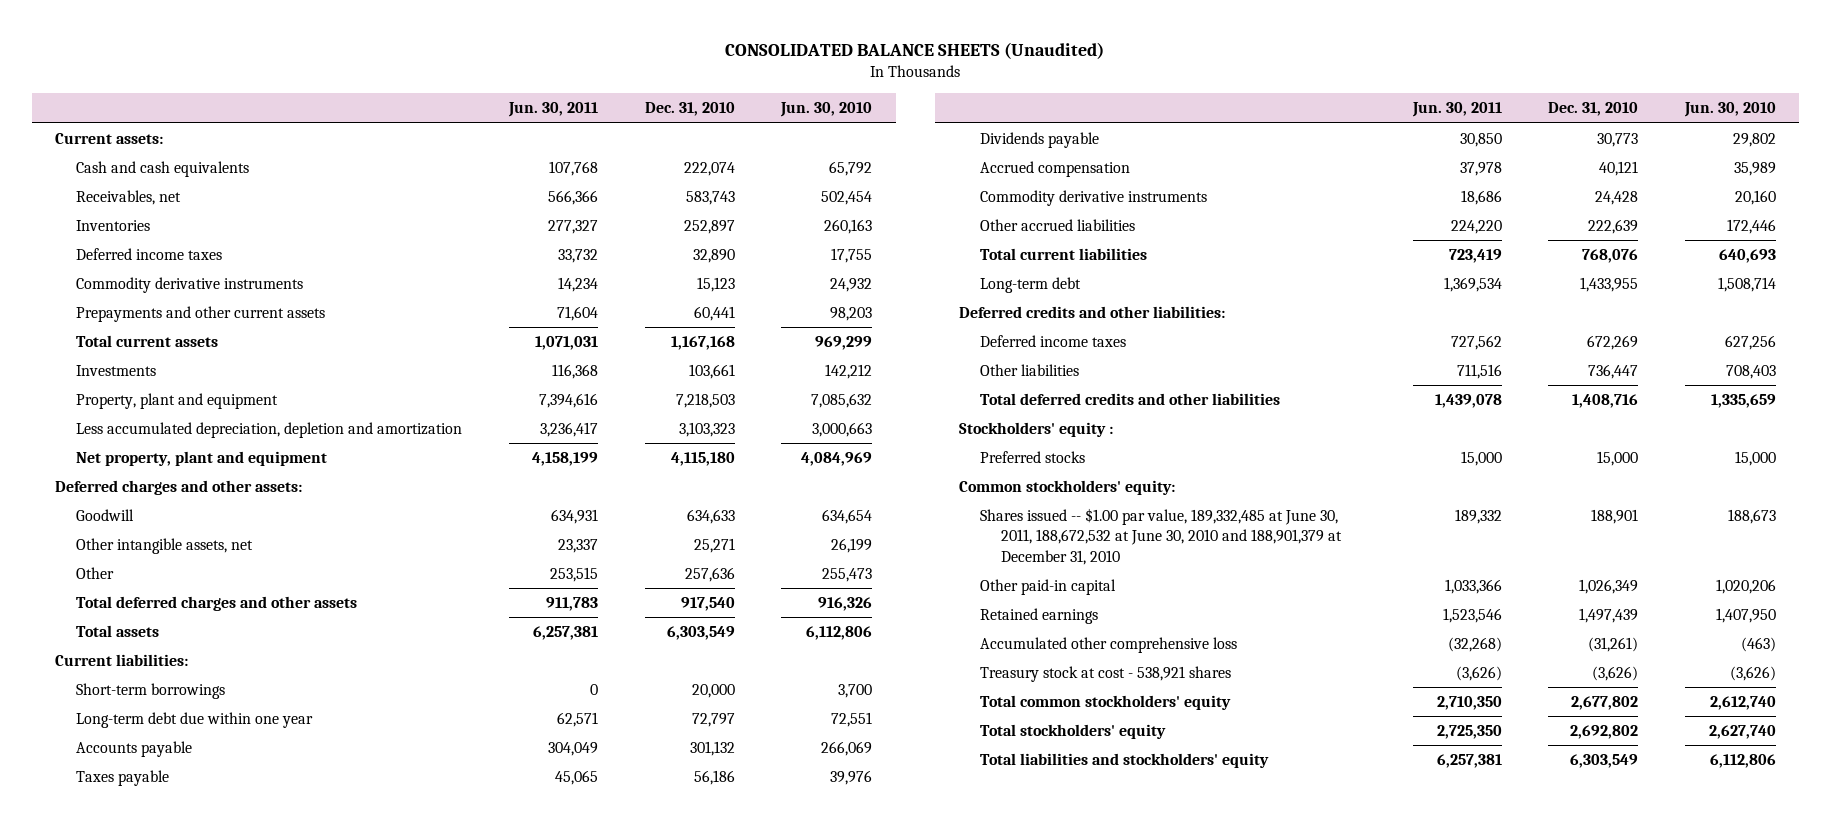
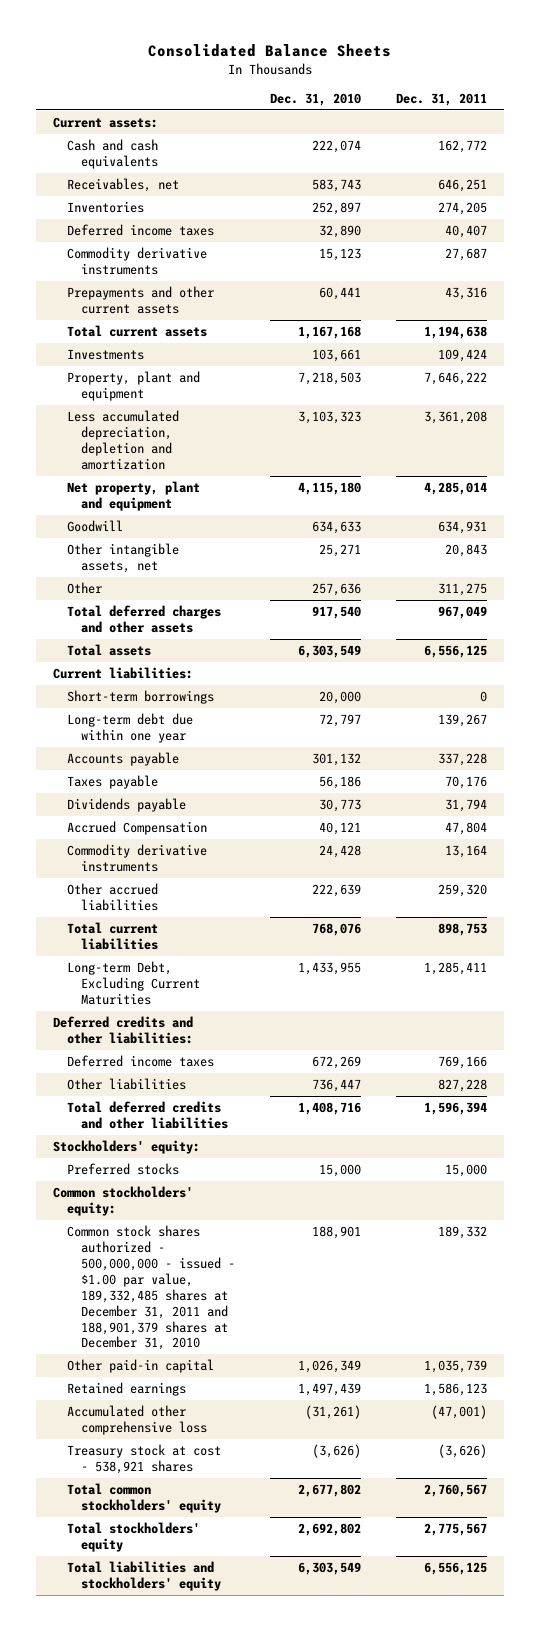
[725,42,1105,60] CONSOLIDATED BALANCE SHEETS (Unaudited) -> [147,43,391,57] Consolidated Balance Sheets
[507,102,598,118] Jun. 30, 2011 -> none
[780,102,873,118] Jun. 30, 2010 -> none
none -> [395,92,487,106] Dec. 31, 2011
[54,480,302,496] Deferred charges and other assets: -> none
[979,161,1130,178] Accrued compensation -> [66,821,207,836] Accrued Compensation
[979,277,1081,294] Long-term debt -> [66,961,200,1005] Long-term Debt, Excluding Current Maturities
[958,422,1113,438] Stockholders' equity : -> [53,1140,201,1155] Stockholders' equity:
[979,508,1342,565] Shares issued -- $1.00 par value, 189,332,485 at June 30, 2011, 188,672,532 at June 30, 2010 and 188,901,379 at December 31, 2010 -> [66,1225,235,1351] Common stock shares authorized - 500,000,000 - issued - $1.00 par value, 189,332,485 shares at December 31, 2011 and 188,901,379 shares at December 31, 2010

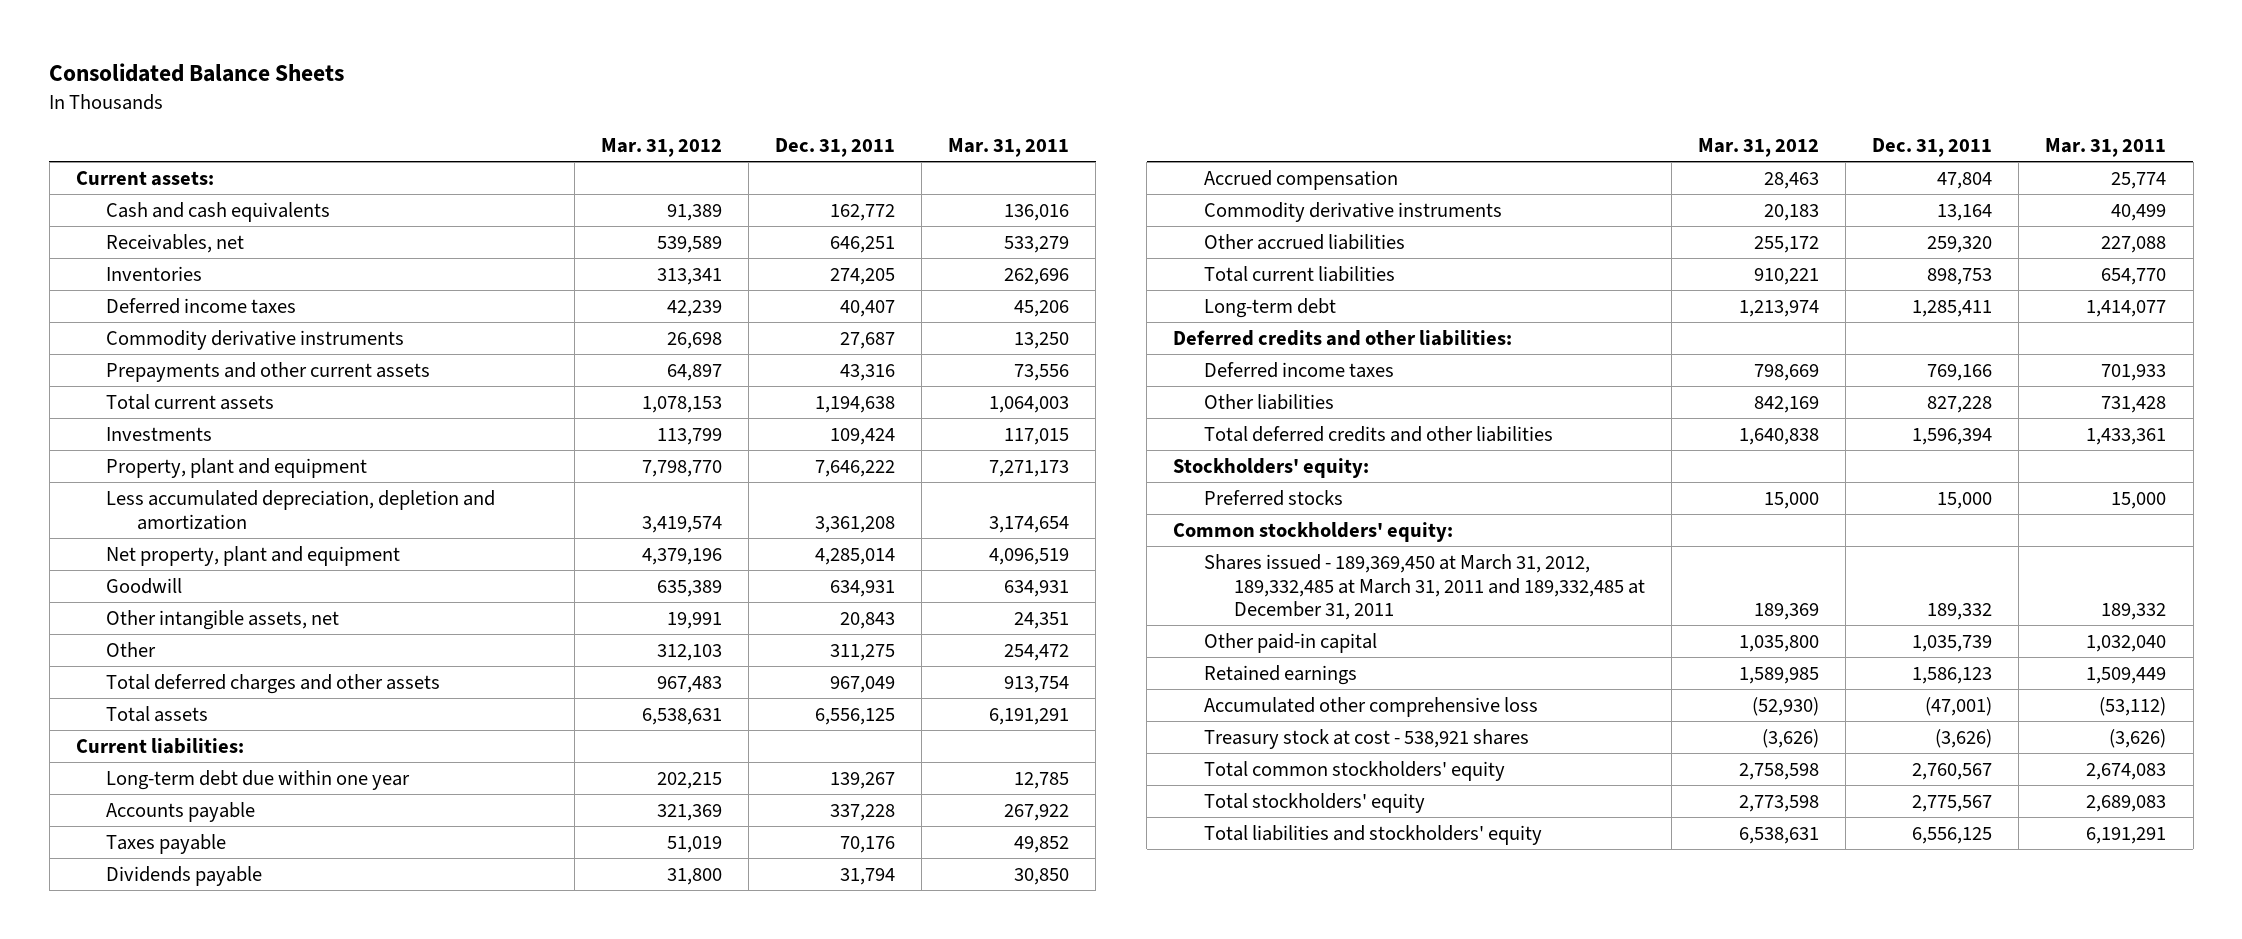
[269,92,361,106] Dec. 31, 2010 -> none
none -> [600,138,722,158] Mar. 31, 2012
none -> [948,138,1070,158] Mar. 31, 2011
[66,690,214,705] Short-term borrowings -> none
[66,821,207,836] Accrued Compensation -> [1203,169,1398,190] Accrued compensation
[66,961,200,1005] Long-term Debt, Excluding Current Maturities -> [1203,297,1336,318] Long-term debt
[66,1225,235,1351] Common stock shares authorized - 500,000,000 - issued - $1.00 par value, 189,332,485 shares at December 31, 2011 and 188,901,379 shares at December 31, 2010 -> [1203,553,1646,621] Shares issued - 189,369,450 at March 31, 2012, 189,332,485 at March 31, 2011 and 189,332,485 at December 31, 2011

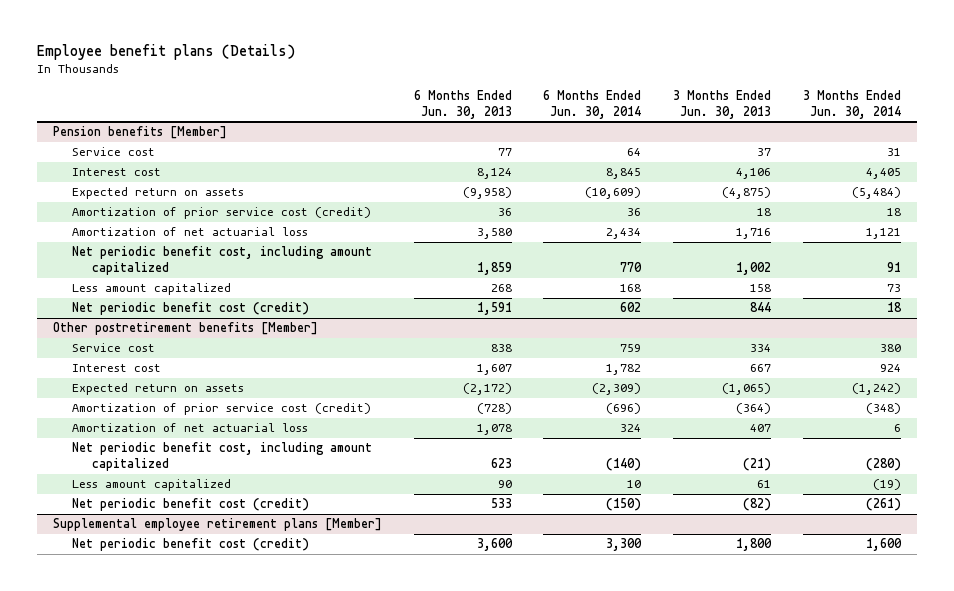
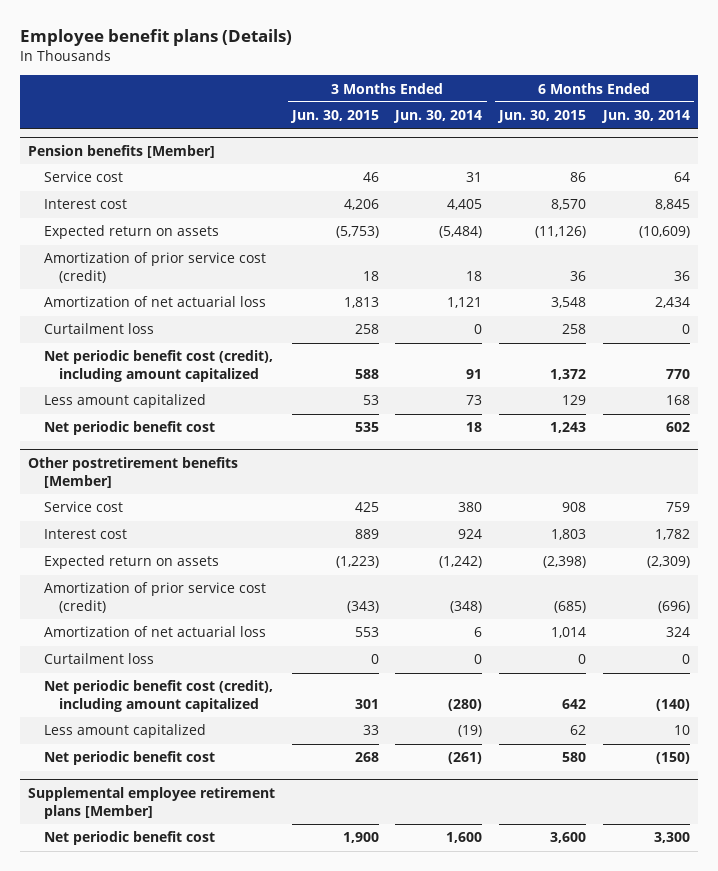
[413,89,512,119] 6 Months Ended Jun. 30, 2013 -> none
[673,89,772,119] 3 Months Ended Jun. 30, 2013 -> none
none -> [289,110,379,124] Jun. 30, 2015
none -> [497,110,587,124] Jun. 30, 2015
none -> [43,323,154,335] Curtailment loss
[72,246,373,276] Net periodic benefit cost, including amount capitalized -> [43,350,273,382] Net periodic benefit cost (credit), including amount capitalized
[72,302,310,316] Net periodic benefit cost (credit) -> [43,421,215,436] Net periodic benefit cost
none -> [43,653,154,665] Curtailment loss
[72,442,373,472] Net periodic benefit cost, including amount capitalized -> [43,680,273,712] Net periodic benefit cost (credit), including amount capitalized
[72,498,310,512] Net periodic benefit cost (credit) -> [43,751,215,766] Net periodic benefit cost
[72,538,310,552] Net periodic benefit cost (credit) -> [43,831,215,846] Net periodic benefit cost

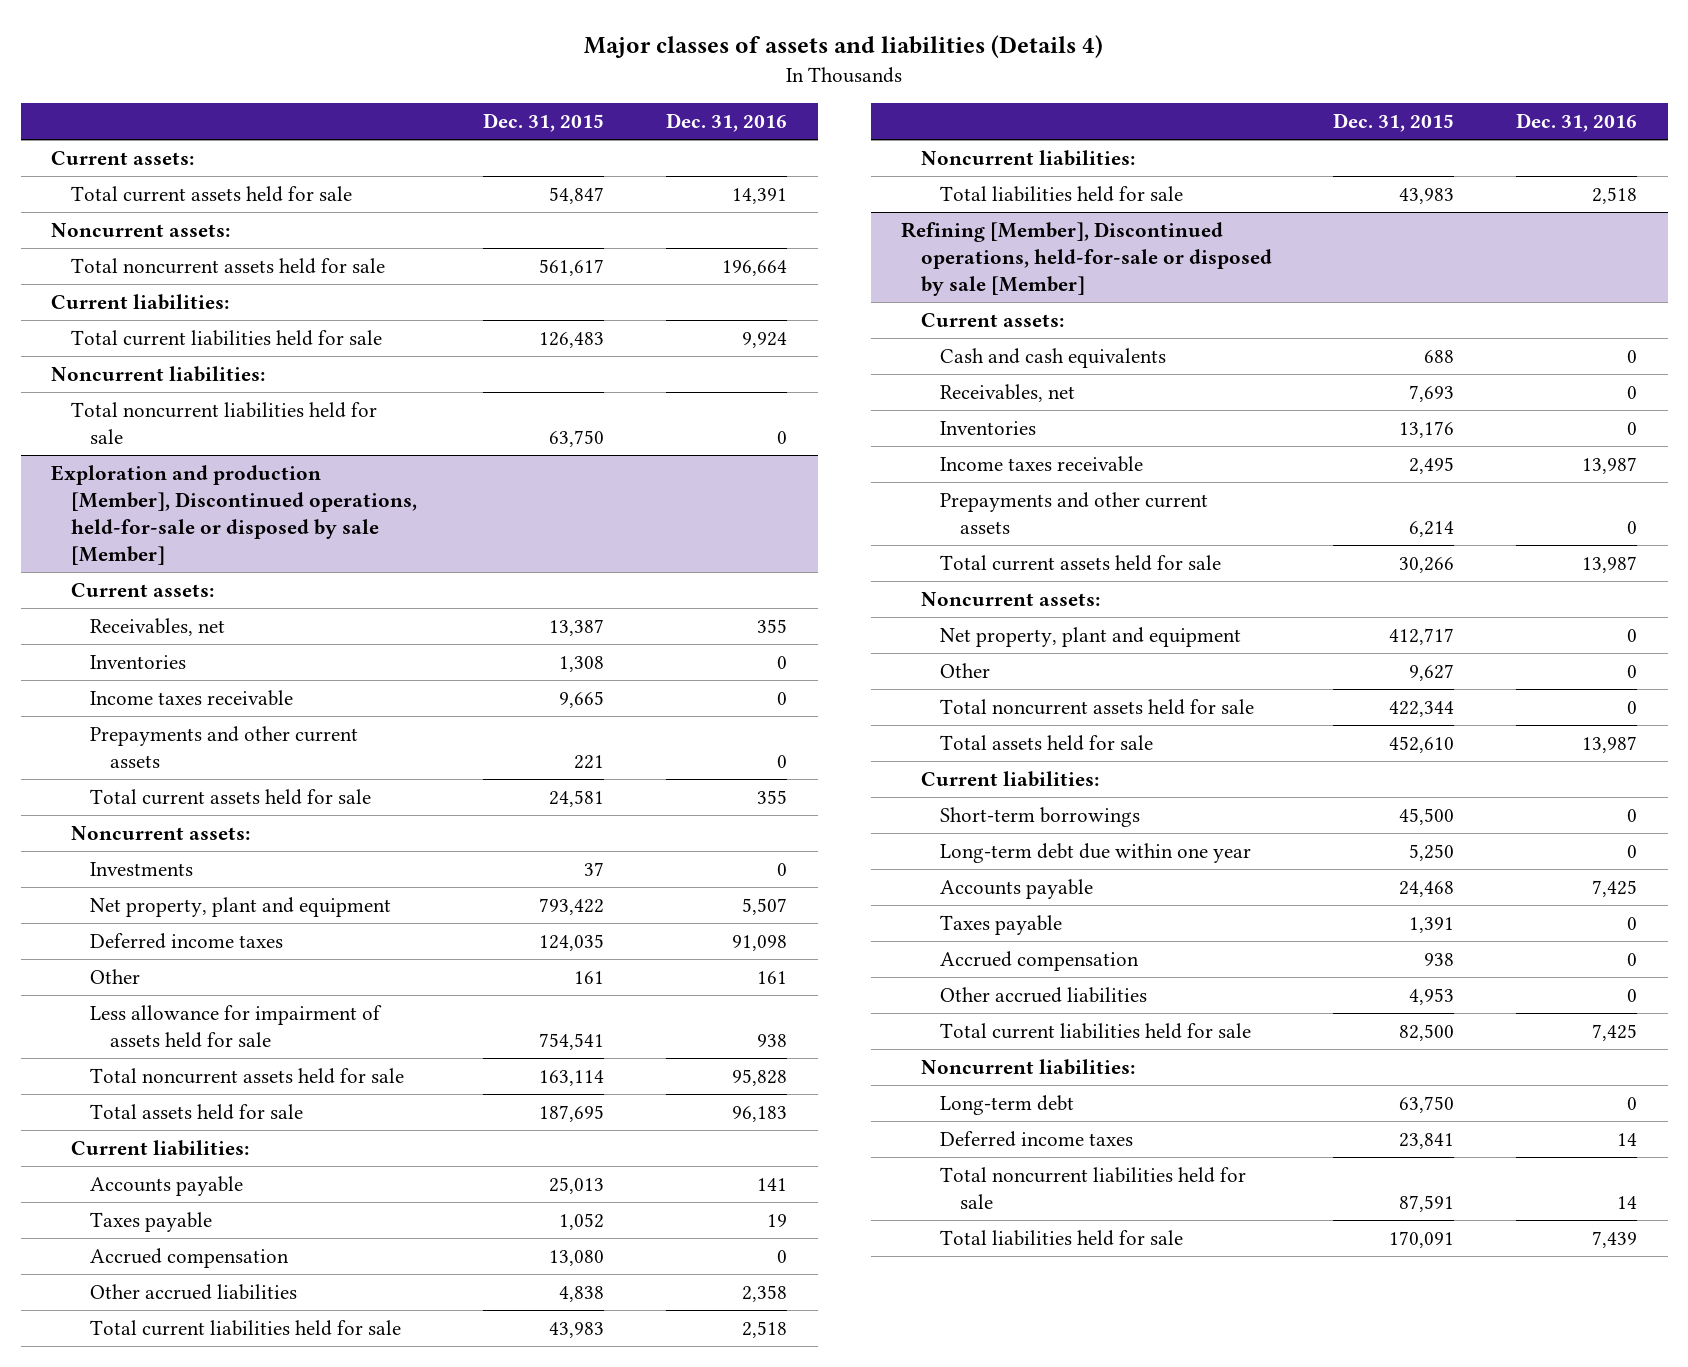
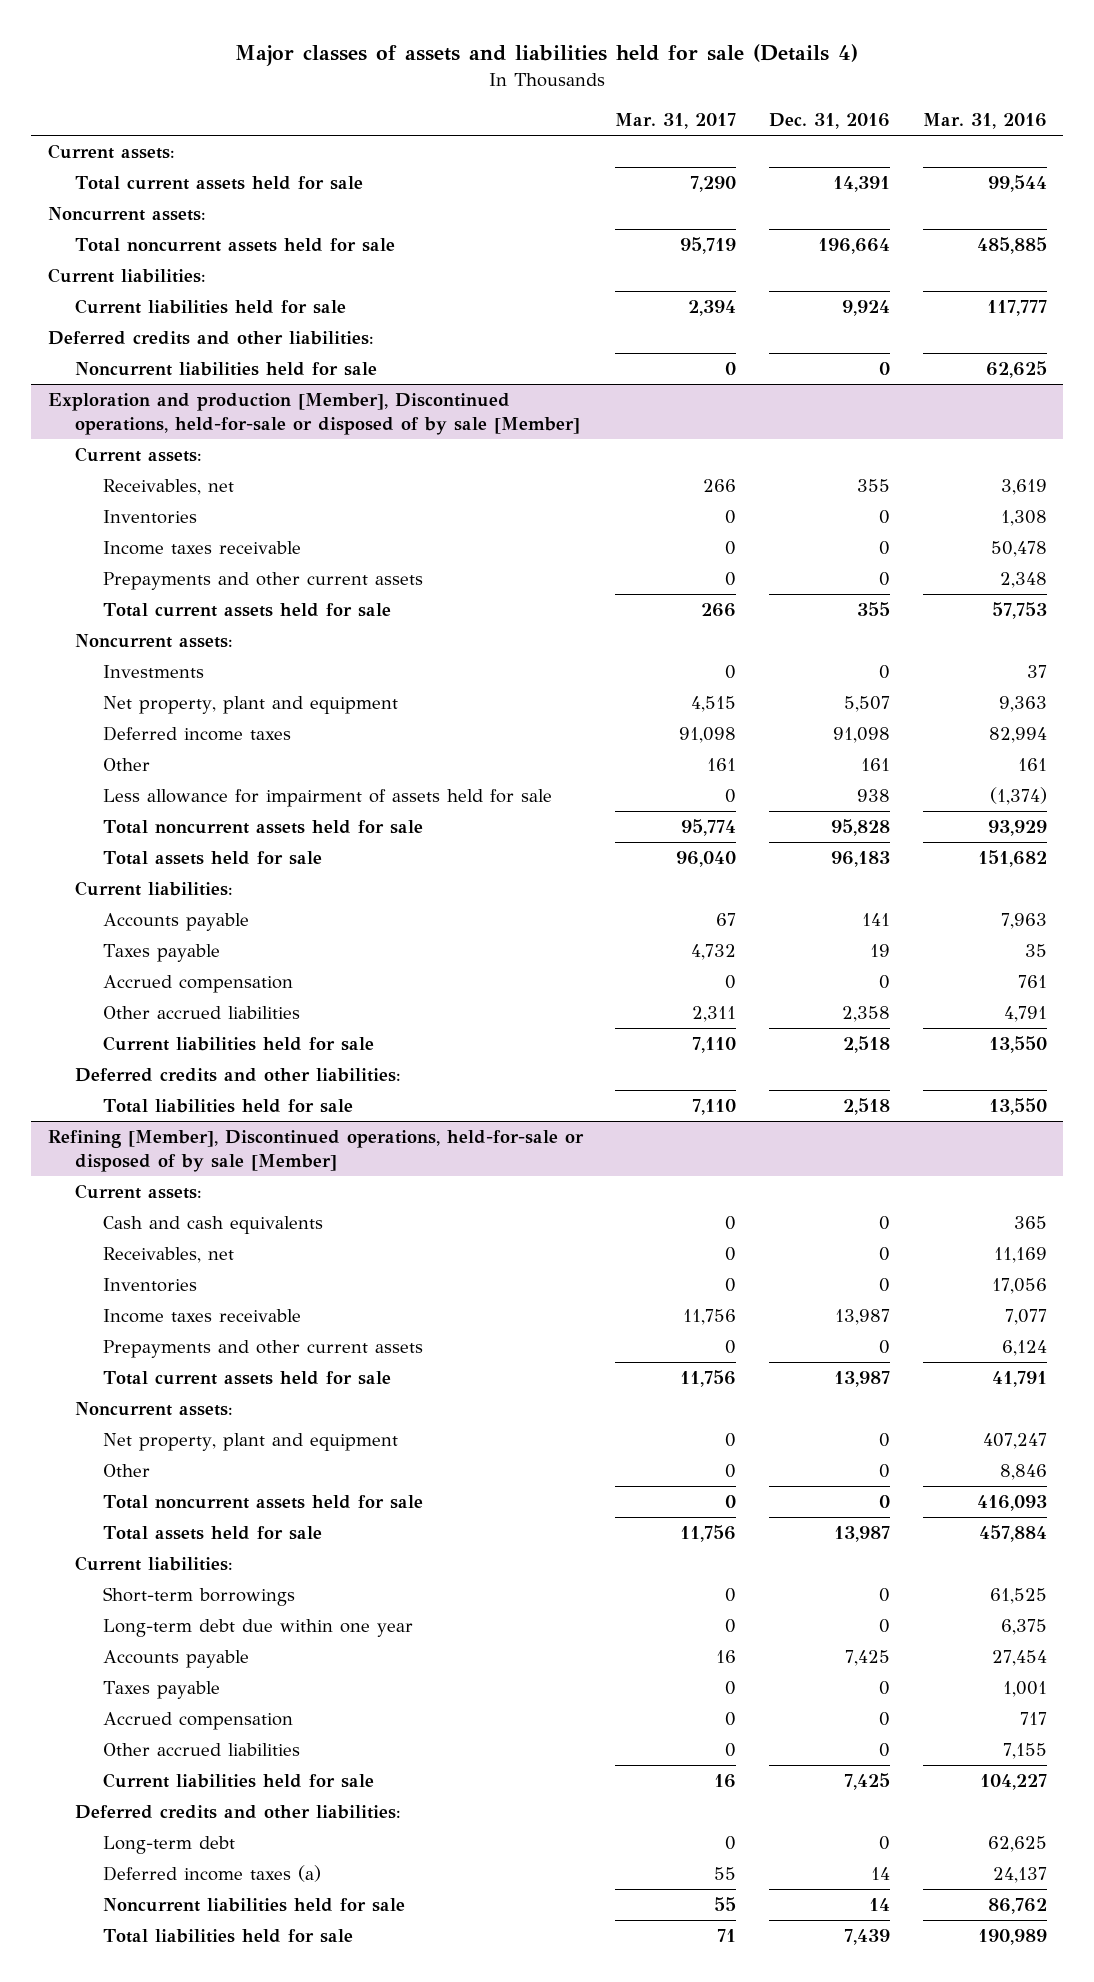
[584,35,1104,59] Major classes of assets and liabilities (Details 4) -> [235,44,859,67] Major classes of assets and liabilities held for sale (Details 4)
[483,113,605,133] Dec. 31, 2015 -> none
none -> [615,113,737,130] Mar. 31, 2017
none -> [922,113,1047,130] Mar. 31, 2016
[51,365,266,382] Noncurrent liabilities: -> none
[70,329,382,346] Total current liabilities held for sale -> [75,298,347,314] Current liabilities held for sale
none -> [47,330,374,345] Deferred credits and other liabilities:
[70,401,377,444] Total noncurrent liabilities held for sale -> [75,361,378,376] Noncurrent liabilities held for sale
[51,464,417,565] Exploration and production [Member], Discontinued operations, held-for-sale or disposed by sale [Member] -> [47,392,581,436] Exploration and production [Member], Discontinued operations, held-for-sale or disposed of by sale [Member]
[920,149,1135,166] Noncurrent liabilities: -> none
[90,1319,402,1336] Total current liabilities held for sale -> [103,1035,375,1051] Current liabilities held for sale
none -> [75,1067,402,1082] Deferred credits and other liabilities:
[901,221,1272,296] Refining [Member], Discontinued operations, held-for-sale or disposed by sale [Member] -> [47,1129,584,1173] Refining [Member], Discontinued operations, held-for-sale or disposed of by sale [Member]
[920,1058,1135,1075] Noncurrent liabilities: -> none
[940,1022,1252,1039] Total current liabilities held for sale -> [103,1772,375,1788] Current liabilities held for sale
none -> [75,1804,402,1819] Deferred credits and other liabilities:
[940,1130,1134,1147] Deferred income taxes -> [103,1864,322,1882] Deferred income taxes (a)
[940,1166,1247,1209] Total noncurrent liabilities held for sale -> [103,1897,406,1912] Noncurrent liabilities held for sale

